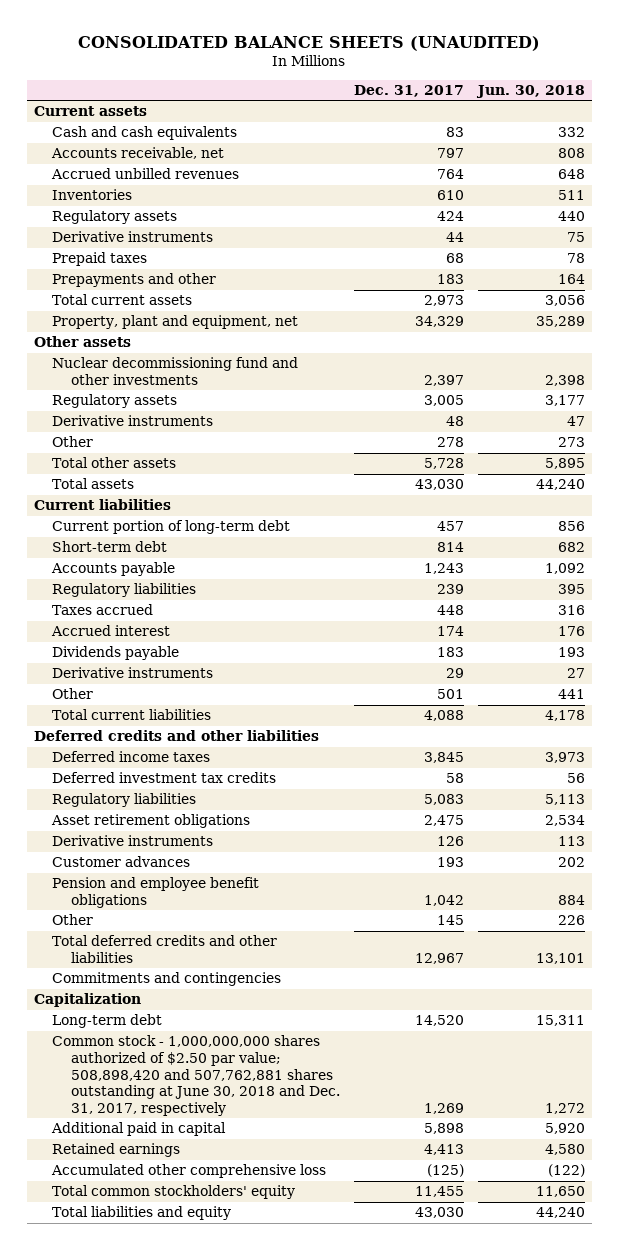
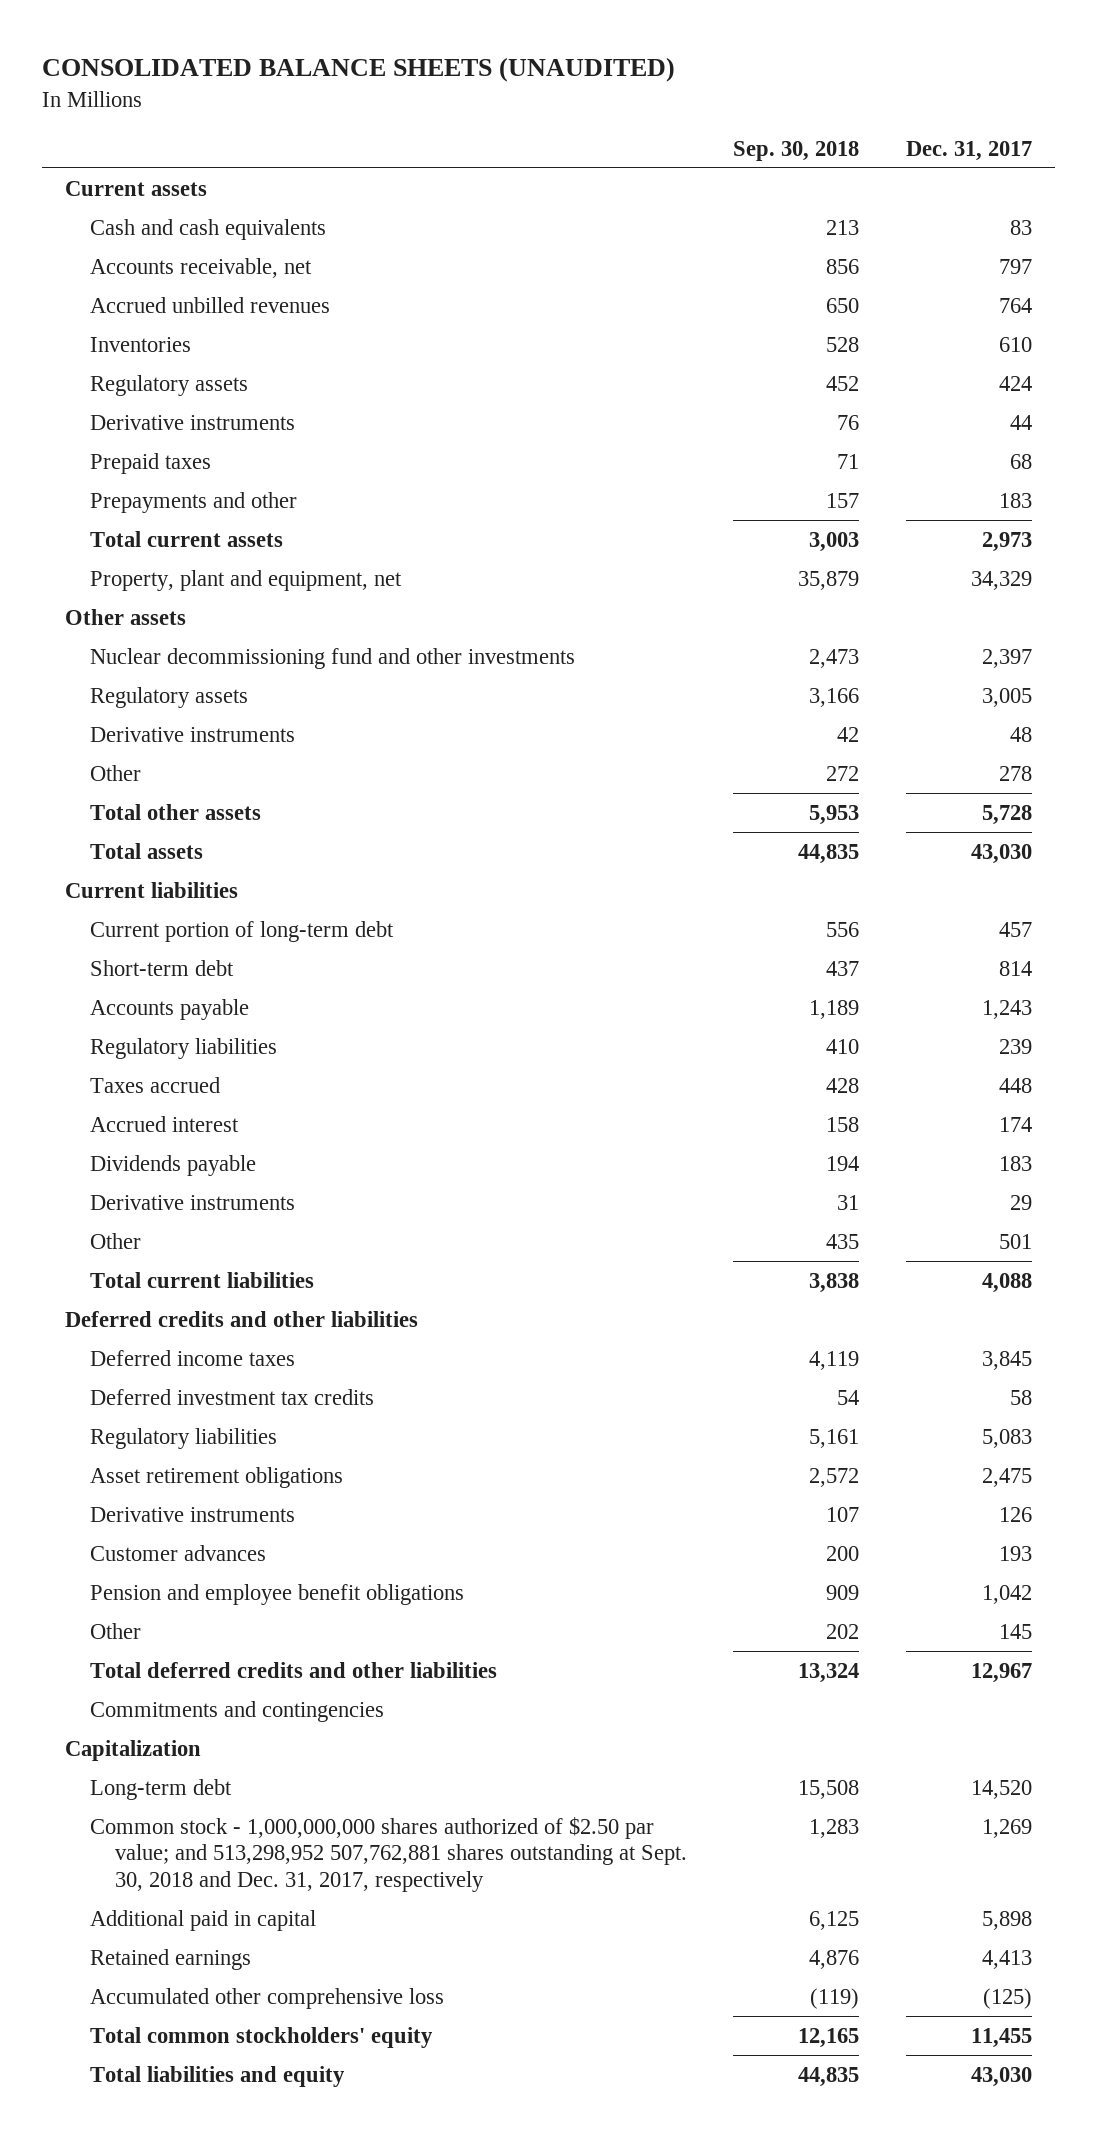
[476,84,586,98] Jun. 30, 2018 -> none
none -> [733,140,860,161] Sep. 30, 2018
[52,1035,341,1116] Common stock - 1,000,000,000 shares authorized of $2.50 par value; 508,898,420 and 507,762,881 shares outstanding at June 30, 2018 and Dec. 31, 2017, respectively -> [89,1816,687,1892] Common stock - 1,000,000,000 shares authorized of $2.50 par value; and 513,298,952 507,762,881 shares outstanding at Sept. 30, 2018 and Dec. 31, 2017, respectively

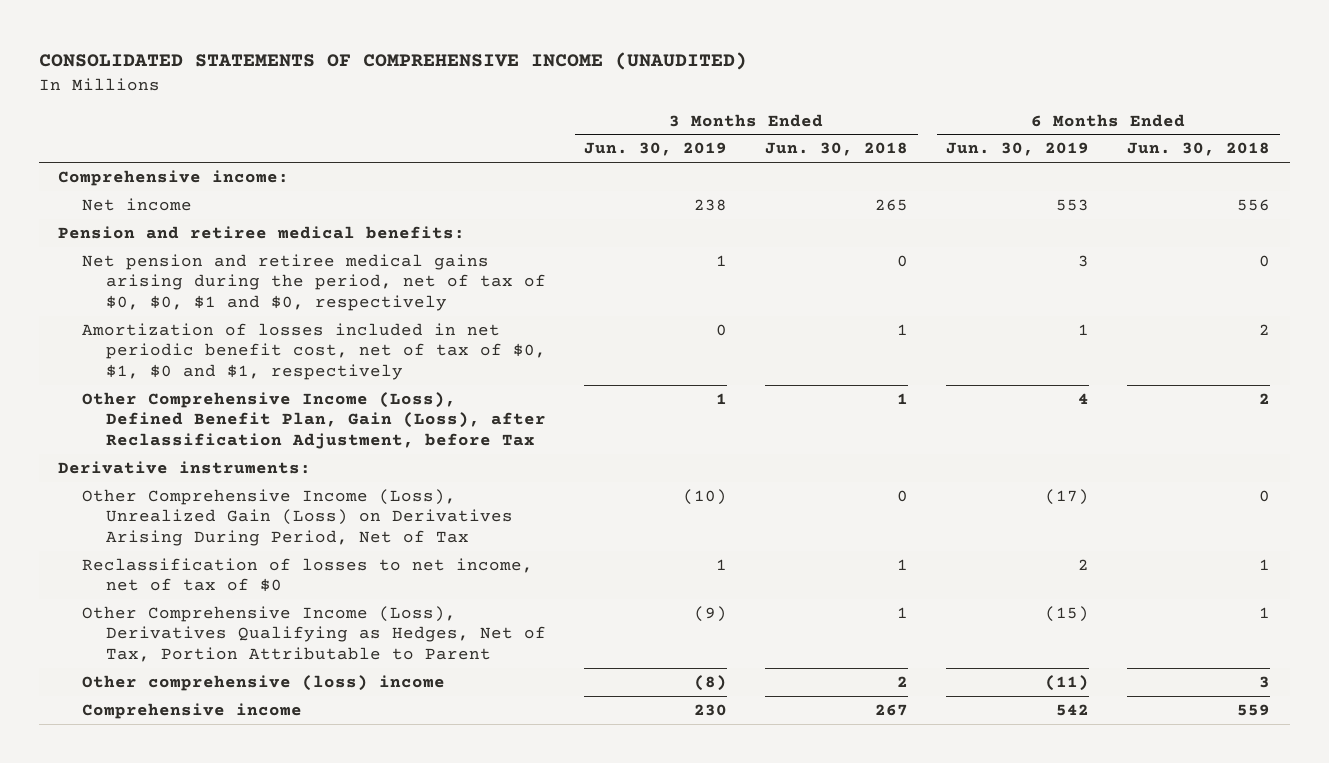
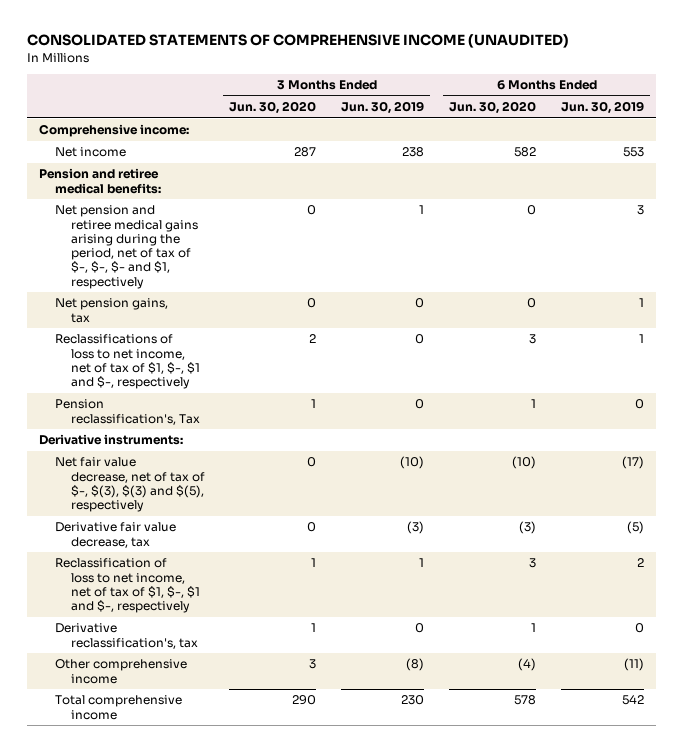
[765,142,909,157] Jun. 30, 2018 -> none
[1127,142,1271,157] Jun. 30, 2018 -> none
none -> [229,101,317,115] Jun. 30, 2020
none -> [449,101,537,115] Jun. 30, 2020
[82,391,546,449] Other Comprehensive Income (Loss), Defined Benefit Plan, Gain (Loss), after Reclassification Adjustment, before Tax -> none
[82,253,546,311] Net pension and retiree medical gains arising during the period, net of tax of $0, $0, $1 and $0, respectively -> [54,205,198,289] Net pension and retiree medical gains arising during the period, net of tax of $-, $-, $- and $1, respectively
none -> [54,298,168,323] Net pension gains, tax
[82,322,546,380] Amortization of losses included in net periodic benefit cost, net of tax of $0, $1, $0 and $1, respectively -> [54,334,200,390] Reclassifications of loss to net income, net of tax of $1, $-, $1 and $-, respectively
none -> [54,399,200,425] Pension reclassification's, Tax
[82,605,546,662] Other Comprehensive Income (Loss), Derivatives Qualifying as Hedges, Net of Tax, Portion Attributable to Parent -> none
[82,488,513,546] Other Comprehensive Income (Loss), Unrealized Gain (Loss) on Derivatives Arising During Period, Net of Tax -> [54,457,205,513] Net fair value decrease, net of tax of $-, $(3), $(3) and $(5), respectively
none -> [54,522,176,548] Derivative fair value decrease, tax
[82,557,534,593] Reclassification of losses to net income, net of tax of $0 -> [54,558,200,614] Reclassification of loss to net income, net of tax of $1, $-, $1 and $-, respectively
none -> [54,623,198,649] Derivative reclassification's, tax
[82,674,446,691] Other comprehensive (loss) income -> [54,659,187,684] Other comprehensive income
[82,702,303,719] Comprehensive income -> [54,695,182,720] Total comprehensive income

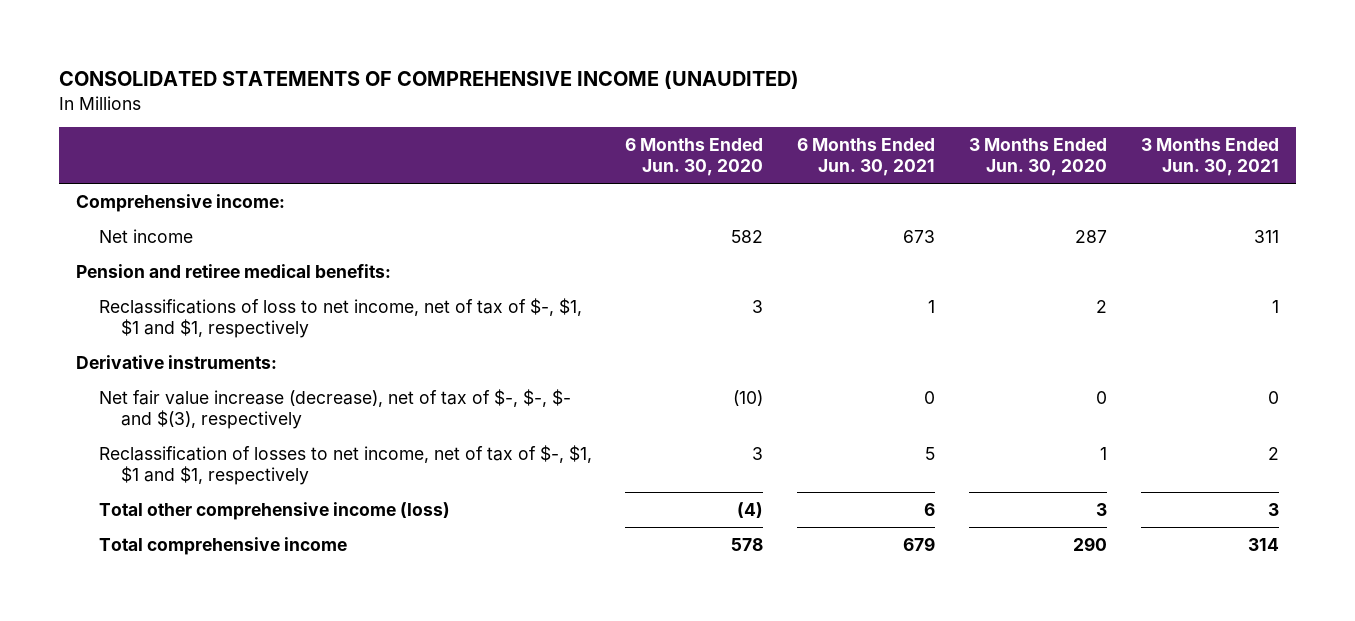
[341,101,425,115] Jun. 30, 2019 -> none
[560,101,644,115] Jun. 30, 2019 -> none
none -> [797,138,936,177] 6 Months Ended Jun. 30, 2021
none -> [1140,138,1279,177] 3 Months Ended Jun. 30, 2021
[54,205,198,289] Net pension and retiree medical gains arising during the period, net of tax of $-, $-, $- and $1, respectively -> none
[54,298,168,323] Net pension gains, tax -> none
[54,399,200,425] Pension reclassification's, Tax -> none
[54,334,200,390] Reclassifications of loss to net income, net of tax of $1, $-, $1 and $-, respectively -> [98,297,582,338] Reclassifications of loss to net income, net of tax of $-, $1, $1 and $1, respectively
[54,522,176,548] Derivative fair value decrease, tax -> none
[54,623,198,649] Derivative reclassification's, tax -> none
[54,457,205,513] Net fair value decrease, net of tax of $-, $(3), $(3) and $(5), respectively -> [98,388,571,429] Net fair value increase (decrease), net of tax of $-, $-, $- and $(3), respectively
[54,558,200,614] Reclassification of loss to net income, net of tax of $1, $-, $1 and $-, respectively -> [98,444,592,485] Reclassification of losses to net income, net of tax of $-, $1, $1 and $1, respectively
[54,659,187,684] Other comprehensive income -> [98,501,450,520] Total other comprehensive income (loss)

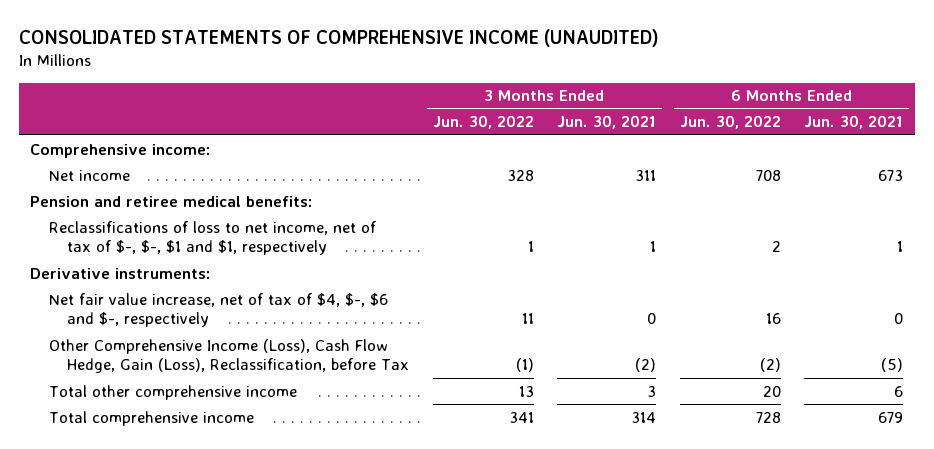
[625,138,764,177] 6 Months Ended Jun. 30, 2020 -> none
[969,138,1108,177] 3 Months Ended Jun. 30, 2020 -> none
none -> [432,115,534,130] Jun. 30, 2022
none -> [679,115,781,130] Jun. 30, 2022
[98,297,582,338] Reclassifications of loss to net income, net of tax of $-, $1, $1 and $1, respectively -> [48,220,376,256] Reclassifications of loss to net income, net of tax of $-, $-, $1 and $1, respectively
[98,444,592,485] Reclassification of losses to net income, net of tax of $-, $1, $1 and $1, respectively -> none
[98,388,571,429] Net fair value increase (decrease), net of tax of $-, $-, $- and $(3), respectively -> [48,292,388,328] Net fair value increase, net of tax of $4, $-, $6 and $-, respectively
none -> [48,338,410,374] Other Comprehensive Income (Loss), Cash Flow Hedge, Gain (Loss), Reclassification, before Tax
[98,501,450,520] Total other comprehensive income (loss) -> [48,384,297,400] Total other comprehensive income

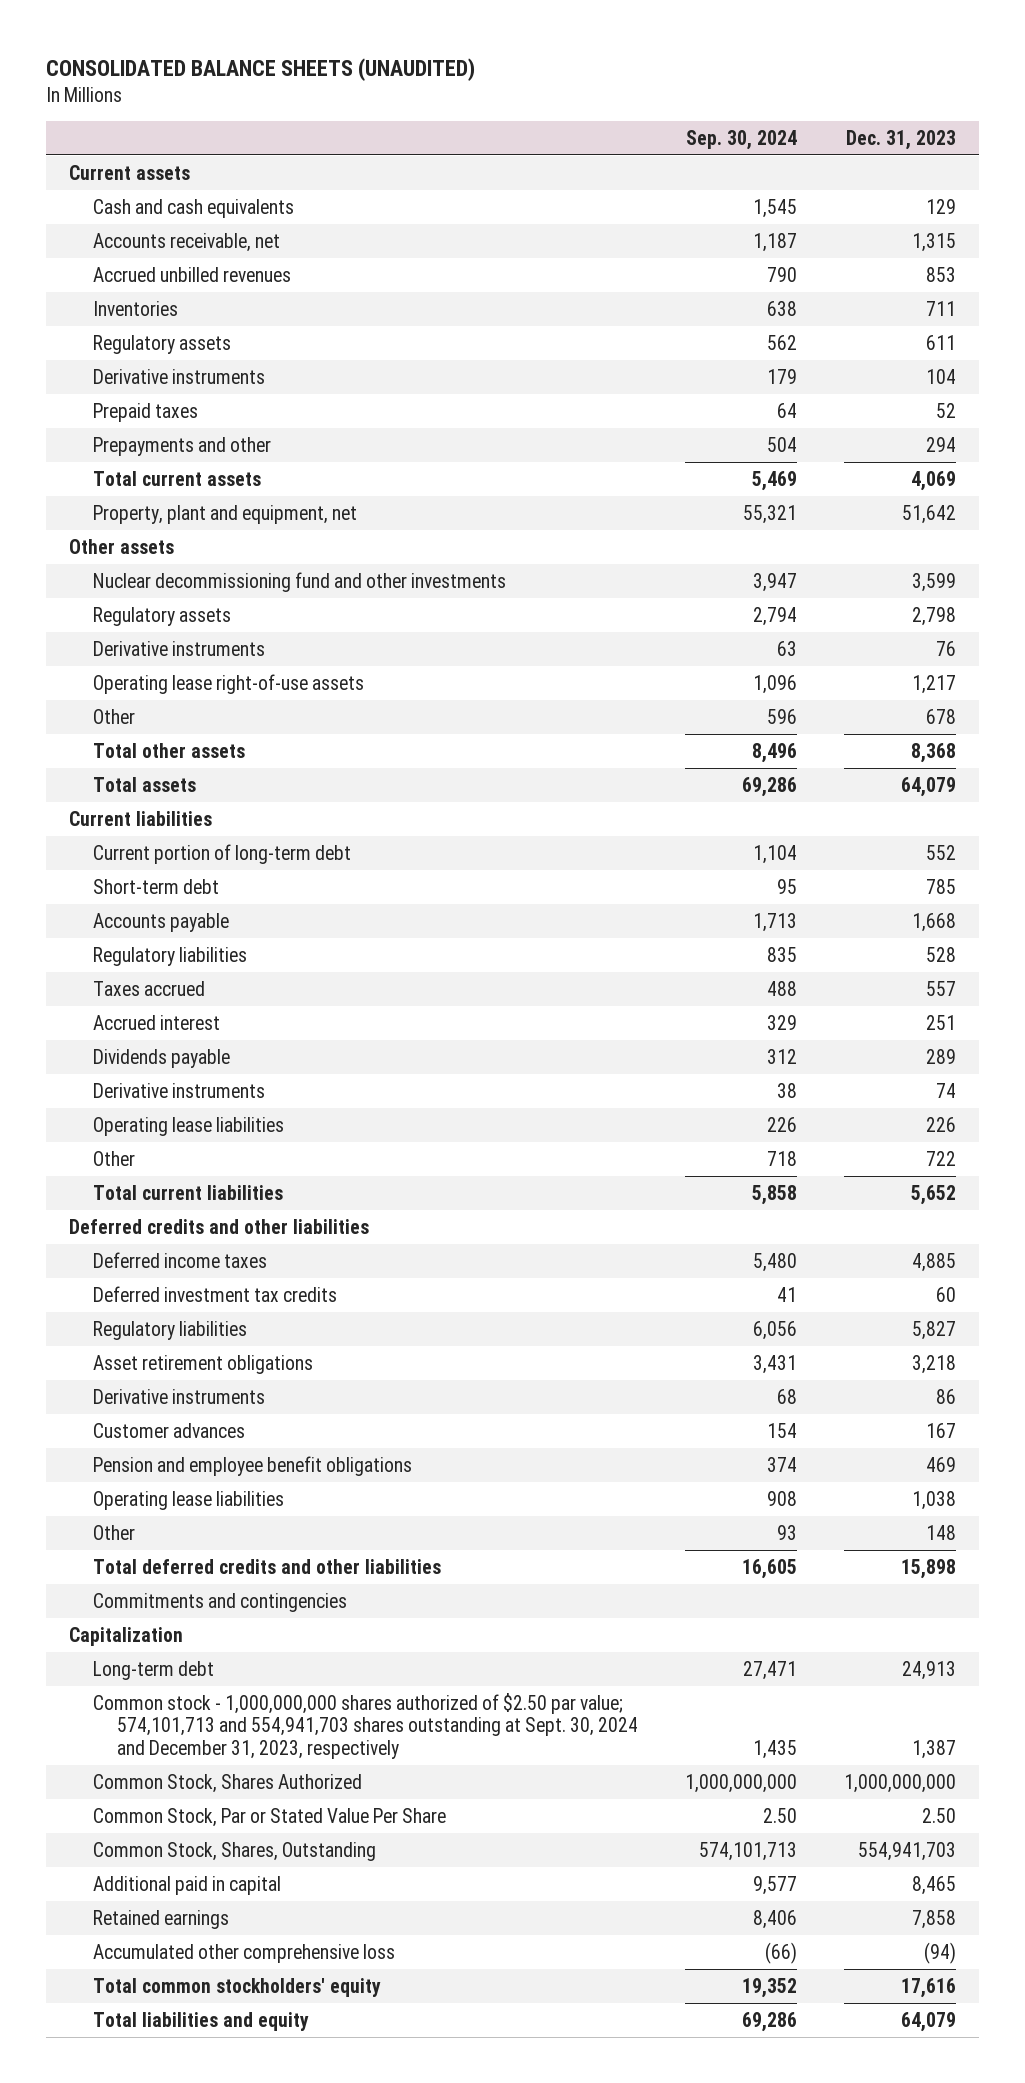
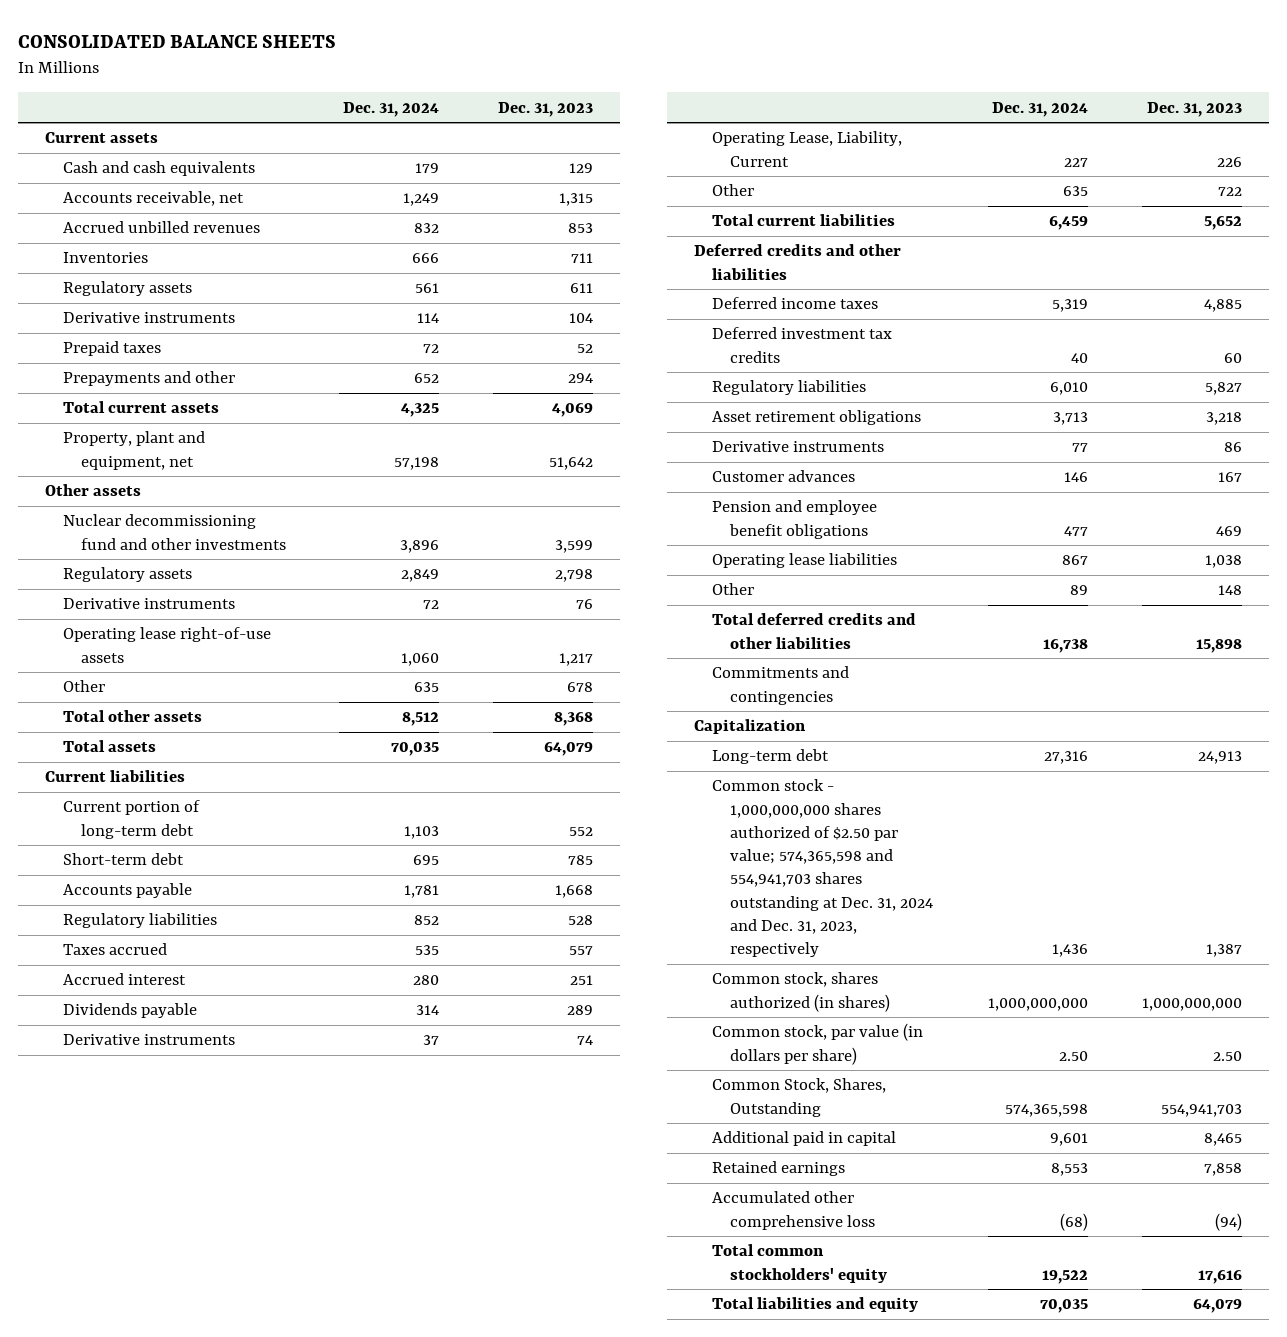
[45,57,475,81] CONSOLIDATED BALANCE SHEETS (UNAUDITED) -> [18,34,337,48] CONSOLIDATED BALANCE SHEETS
[685,129,797,150] Sep. 30, 2024 -> none
none -> [343,101,440,117] Dec. 31, 2024
[92,1116,284,1136] Operating lease liabilities -> [711,131,902,167] Operating Lease, Liability, Current
[92,1692,638,1759] Common stock - 1,000,000,000 shares authorized of $2.50 par value; 574,101,713 and 554,941,703 shares outstanding at Sept. 30, 2024 and December 31, 2023, respectively -> [711,779,933,958] Common stock - 1,000,000,000 shares authorized of $2.50 par value; 574,365,598 and 554,941,703 shares outstanding at Dec. 31, 2024 and Dec. 31, 2023, respectively
[92,1773,362,1793] Common Stock, Shares Authorized -> [711,972,890,1012] Common stock, shares authorized (in shares)
[92,1807,446,1827] Common Stock, Par or Stated Value Per Share -> [711,1023,923,1065] Common stock, par value (in dollars per share)

